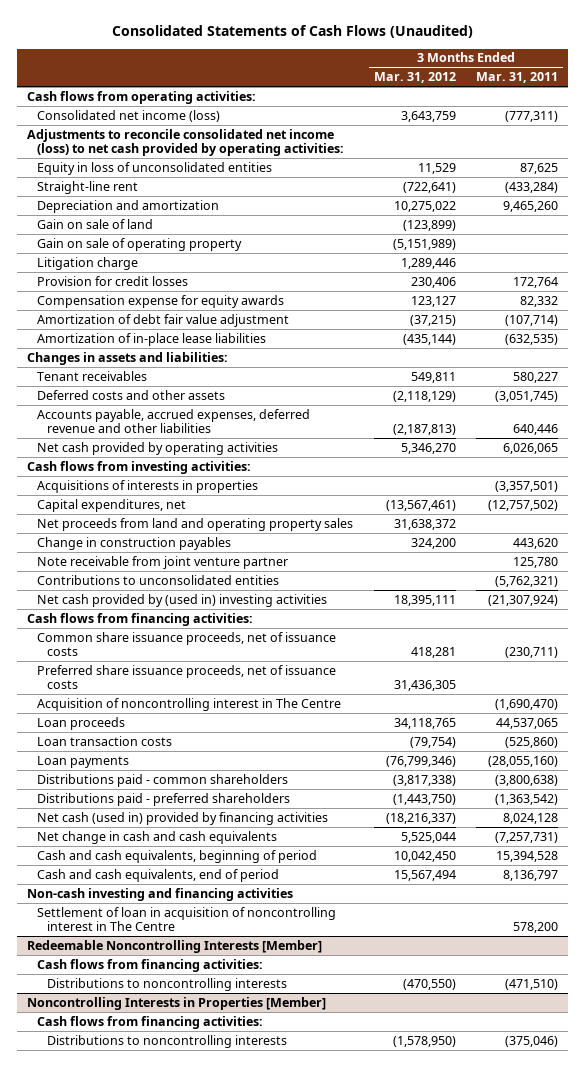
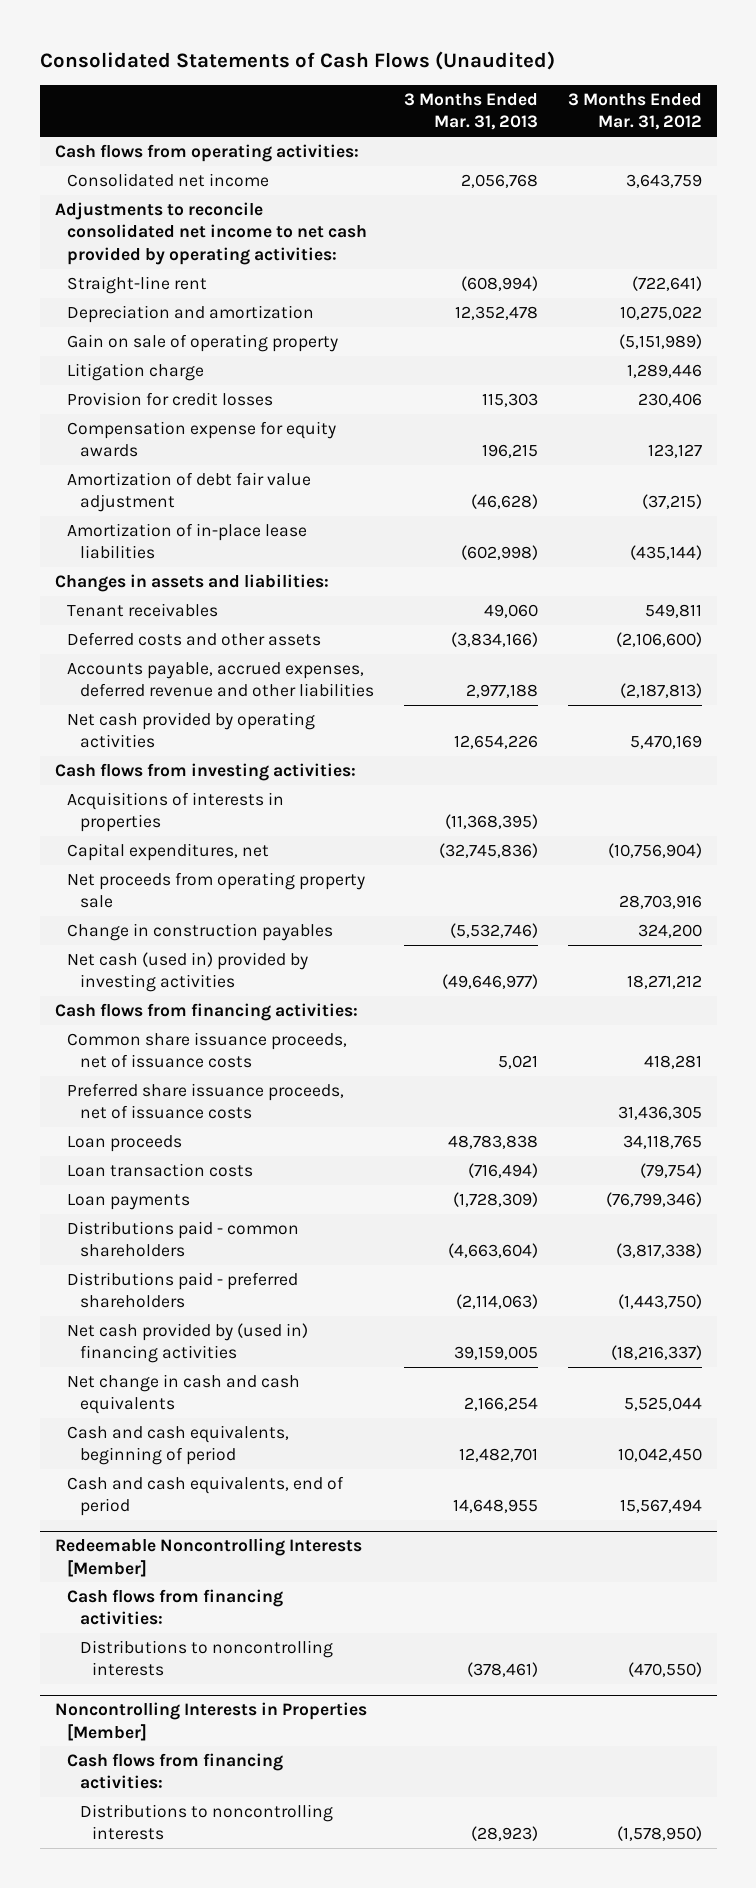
[476,72,559,84] Mar. 31, 2011 -> none
none -> [403,93,538,131] 3 Months Ended Mar. 31, 2013
[37,161,273,175] Equity in loss of unconsolidated entities -> none
[37,109,221,122] Consolidated net income (loss) -> [67,173,270,188] Consolidated net income
[27,128,345,157] Adjustments to reconcile consolidated net income (loss) to net cash provided by operating activities: -> [54,202,368,265] Adjustments to reconcile consolidated net income to net cash provided by operating activities:
[37,218,154,229] Gain on sale of land -> none
[392,390,456,402] (2,118,129) -> [615,632,702,648] (2,106,600)
[400,442,456,454] 5,346,270 -> [629,735,702,750] 5,470,169
[385,499,456,511] (13,567,461) -> [607,843,702,859] (10,756,904)
[37,517,354,531] Net proceeds from land and operating property sales -> [67,872,366,909] Net proceeds from operating property sale
[393,518,456,530] 31,638,372 -> [618,895,702,910] 28,703,916
[37,555,289,569] Note receivable from joint venture partner -> none
[37,574,280,585] Contributions to unconsolidated entities -> none
[37,593,328,607] Net cash provided by (used in) investing activities -> [67,952,309,993] Net cash (used in) provided by investing activities
[393,594,456,606] 18,395,111 -> [626,975,702,990] 18,271,212
[37,697,342,711] Acquisition of noncontrolling interest in The Centre -> none
[37,811,329,825] Net cash (used in) provided by financing activities -> [67,1323,309,1364] Net cash provided by (used in) financing activities
[27,887,294,901] Non-cash investing and financing activities -> none
[37,906,337,932] Settlement of loan in acquisition of noncontrolling interest in The Centre -> none

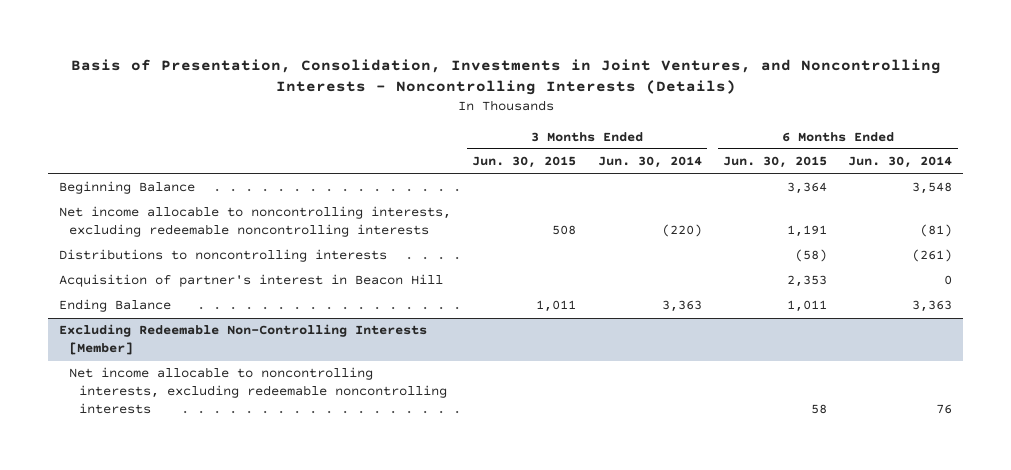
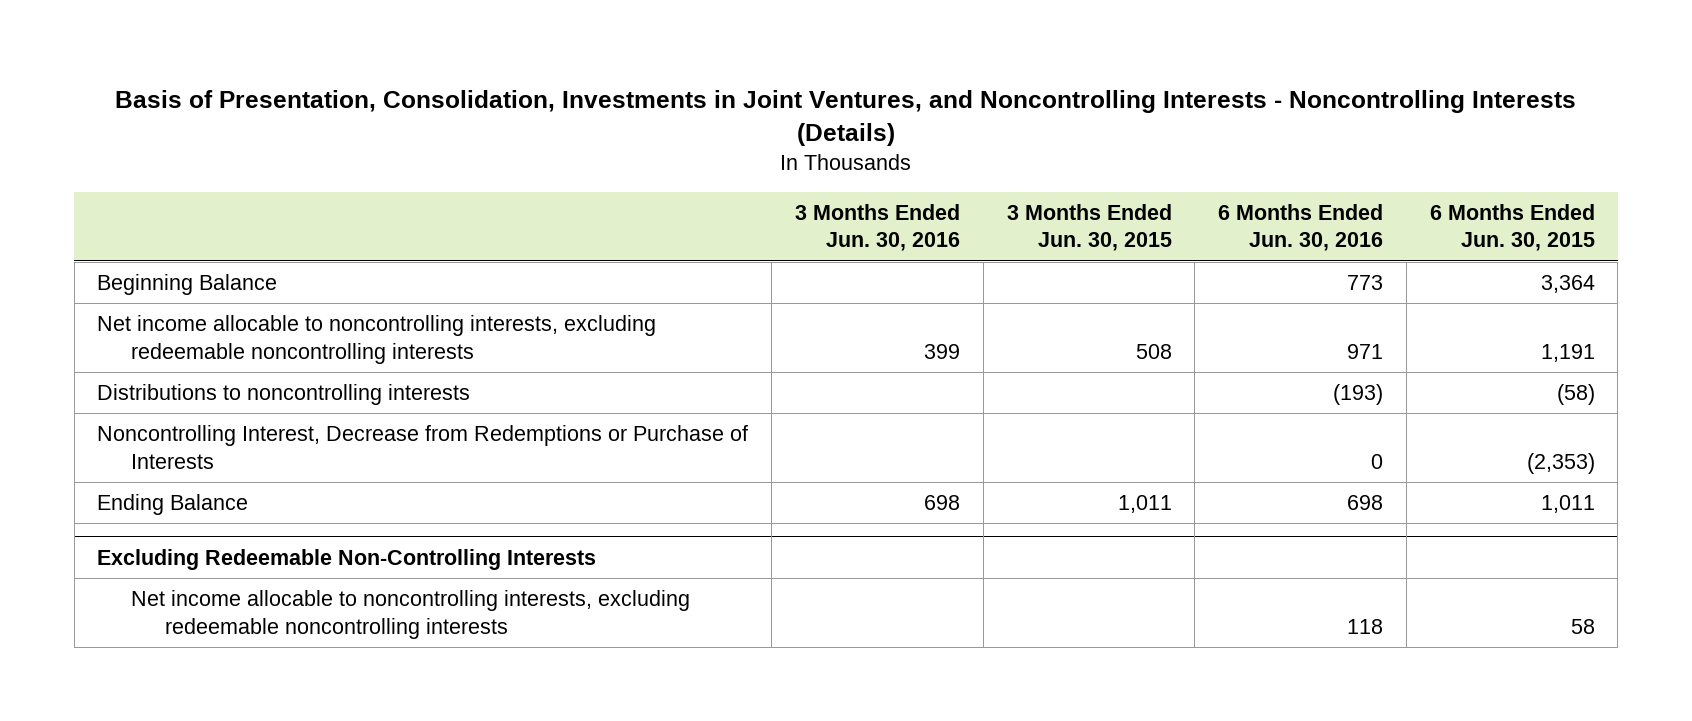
[597,156,702,169] Jun. 30, 2014 -> none
[848,156,953,169] Jun. 30, 2014 -> none
none -> [795,203,961,252] 3 Months Ended Jun. 30, 2016
none -> [1218,203,1384,252] 6 Months Ended Jun. 30, 2016
[58,274,443,288] Acquisition of partner's interest in Beacon Hill -> none
none -> [97,425,749,469] Noncontrolling Interest, Decrease from Redemptions or Purchase of Interests
[58,324,427,356] Excluding Redeemable Non-Controlling Interests [Member] -> [97,548,597,570] Excluding Redeemable Non-Controlling Interests

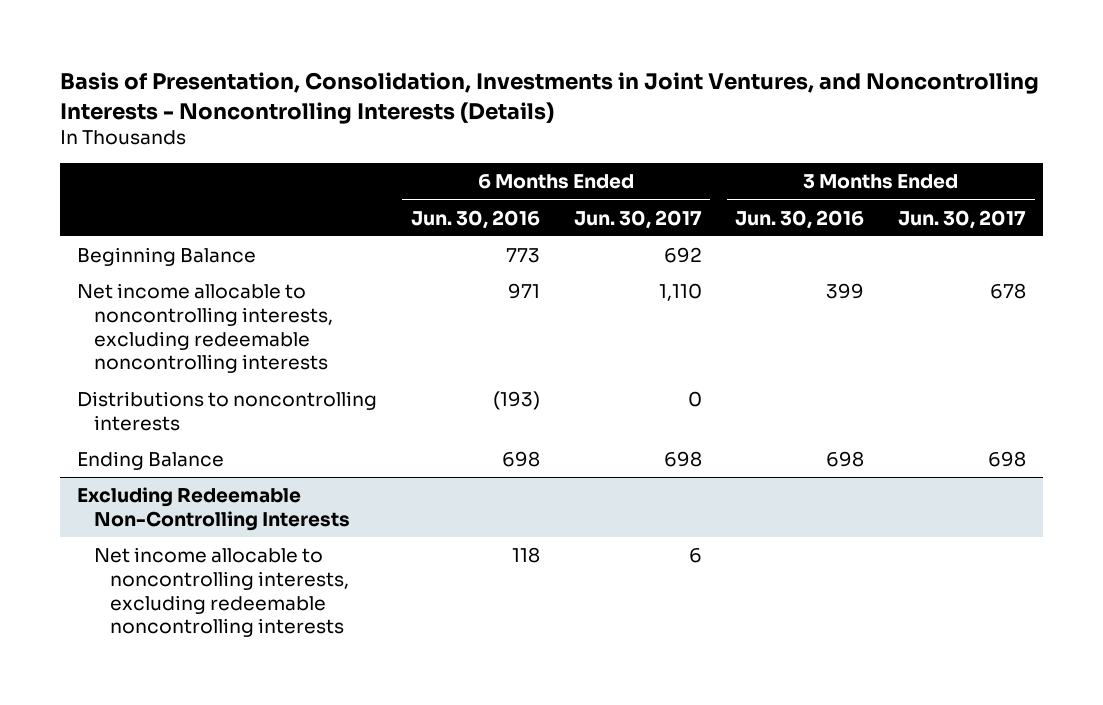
[1006,203,1172,252] 3 Months Ended Jun. 30, 2015 -> none
[1429,203,1595,252] 6 Months Ended Jun. 30, 2015 -> none
none -> [573,209,702,229] Jun. 30, 2017
none -> [898,209,1027,229] Jun. 30, 2017
[97,425,749,469] Noncontrolling Interest, Decrease from Redemptions or Purchase of Interests -> none

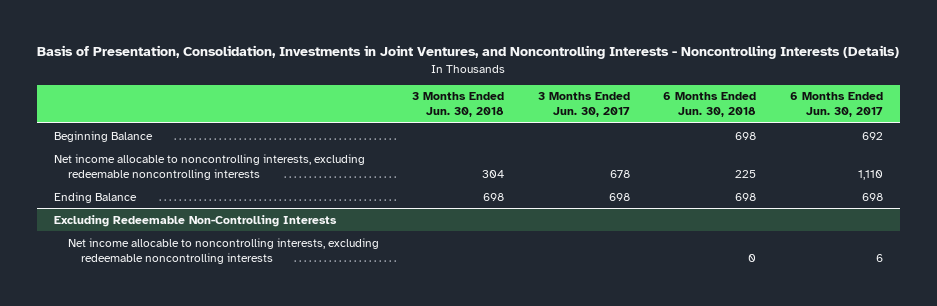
[410,209,540,229] Jun. 30, 2016 -> none
[735,209,865,229] Jun. 30, 2016 -> none
none -> [412,92,505,118] 3 Months Ended Jun. 30, 2018
none -> [663,92,757,118] 6 Months Ended Jun. 30, 2018
[76,391,377,431] Distributions to noncontrolling interests -> none

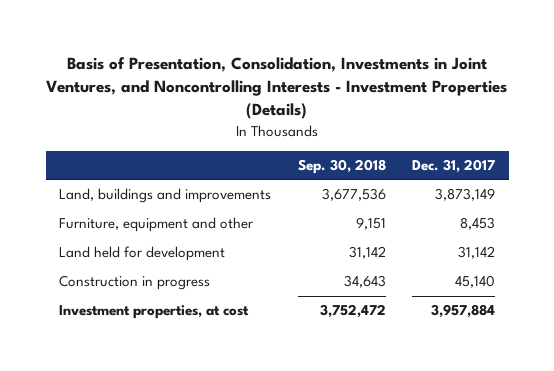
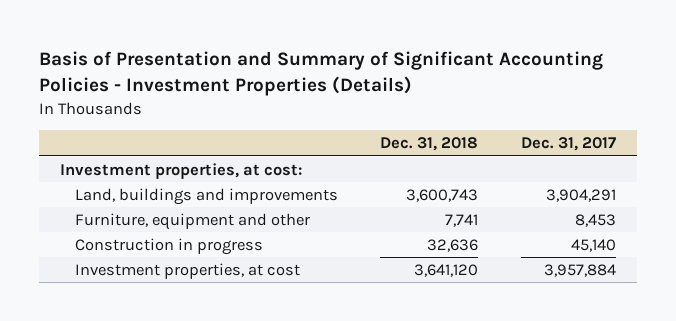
[46,56,508,120] Basis of Presentation, Consolidation, Investments in Joint Ventures, and Noncontrolling Interests - Investment Properties (Details) -> [39,51,604,97] Basis of Presentation and Summary of Significant Accounting Policies - Investment Properties (Details)
[297,158,386,174] Sep. 30, 2018 -> none
none -> [380,137,479,152] Dec. 31, 2018
none -> [60,162,303,179] Investment properties, at cost:
[435,188,496,202] 3,873,149 -> [545,188,616,202] 3,904,291
[59,246,226,262] Land held for development -> none

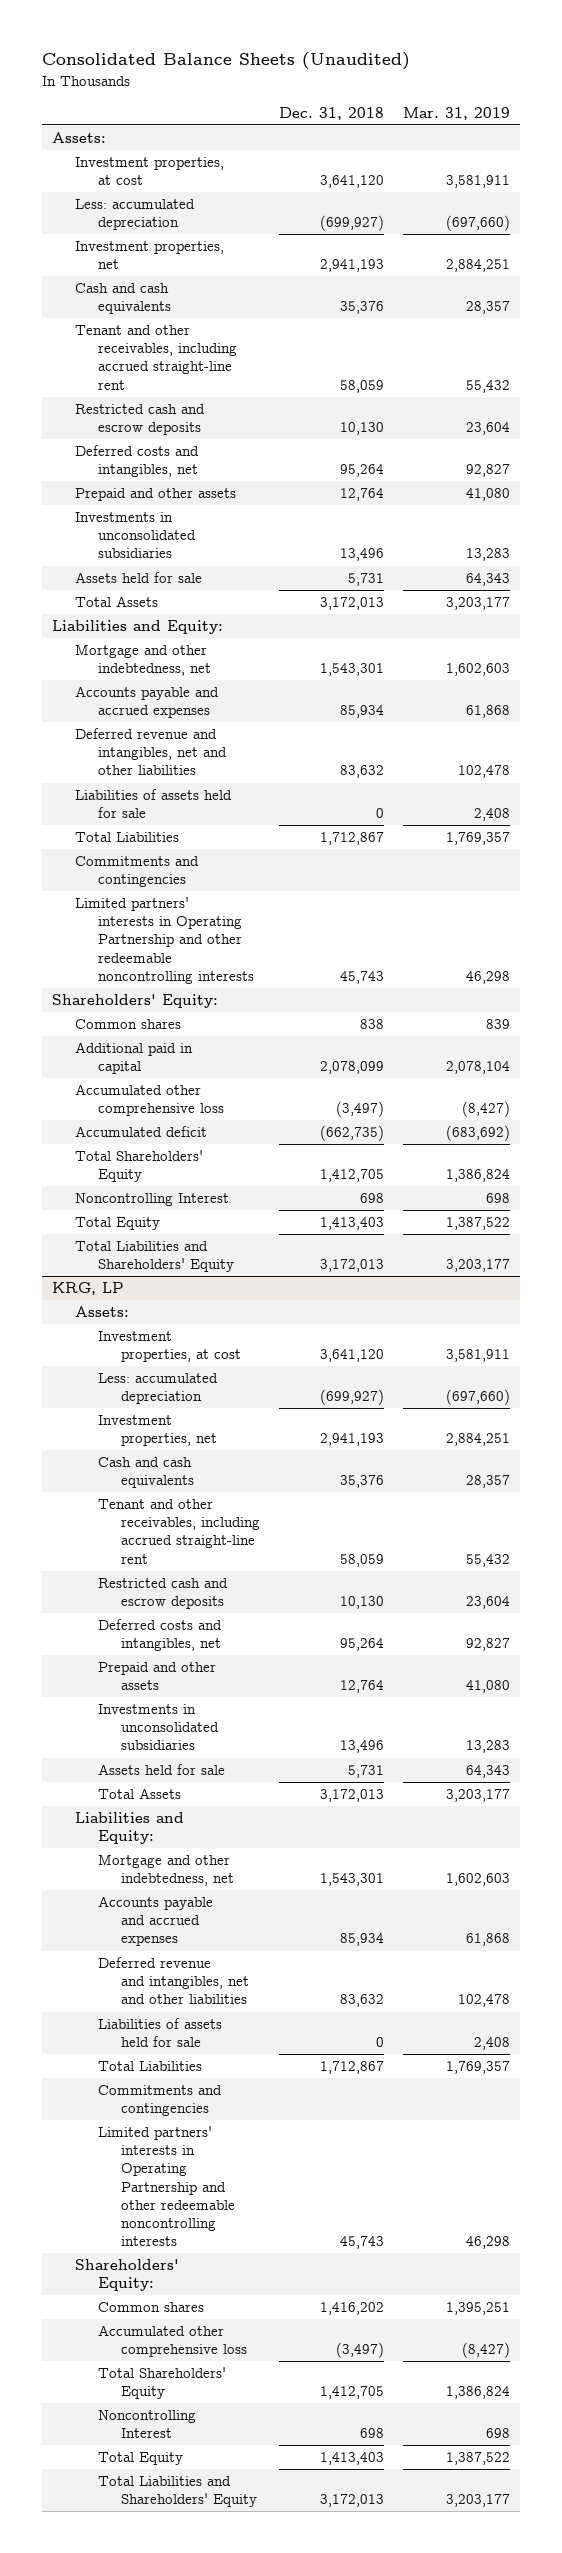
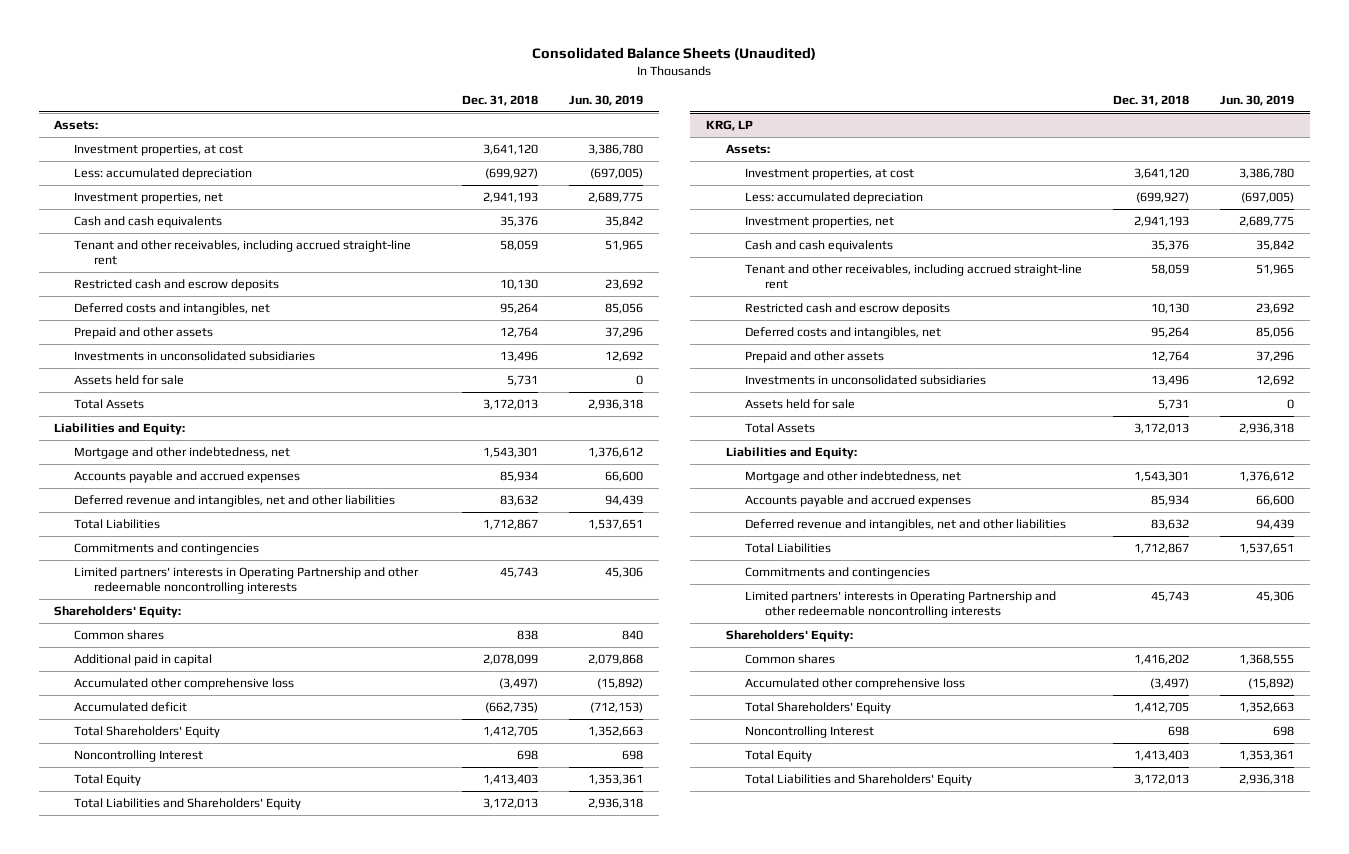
[403,106,511,120] Mar. 31, 2019 -> none
none -> [569,94,644,106] Jun. 30, 2019
[75,789,233,819] Liabilities of assets held for sale -> none
[98,2018,223,2048] Liabilities of assets held for sale -> none

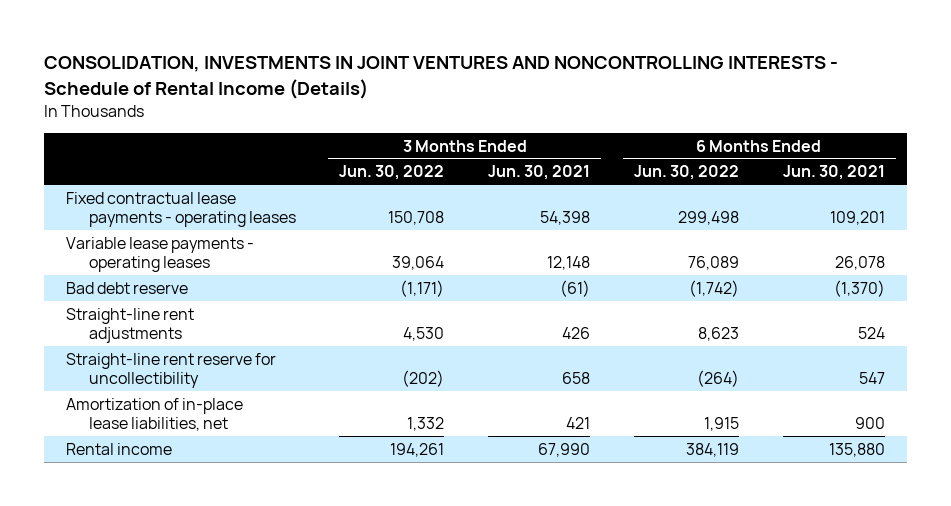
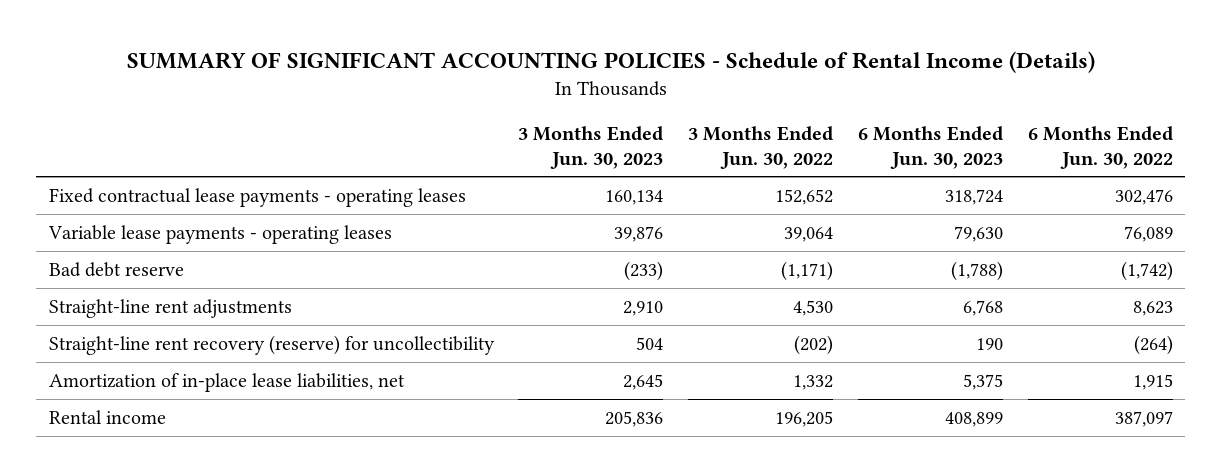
[44,56,839,99] CONSOLIDATION, INVESTMENTS IN JOINT VENTURES AND NONCONTROLLING INTERESTS - Schedule of Rental Income (Details) -> [126,50,1095,73] SUMMARY OF SIGNIFICANT ACCOUNTING POLICIES - Schedule of Rental Income (Details)
[488,165,591,181] Jun. 30, 2021 -> none
[782,165,885,181] Jun. 30, 2021 -> none
none -> [518,125,664,169] 3 Months Ended Jun. 30, 2023
none -> [857,125,1003,169] 6 Months Ended Jun. 30, 2023
[388,210,445,225] 150,708 -> [775,188,834,205] 152,652
[677,210,739,225] 299,498 -> [1114,188,1173,205] 302,476
[66,352,277,388] Straight-line rent reserve for uncollectibility -> [48,334,495,355] Straight-line rent recovery (reserve) for uncollectibility
[390,442,445,457] 194,261 -> [775,410,834,427] 196,205
[685,442,739,457] 384,119 -> [1114,410,1173,427] 387,097

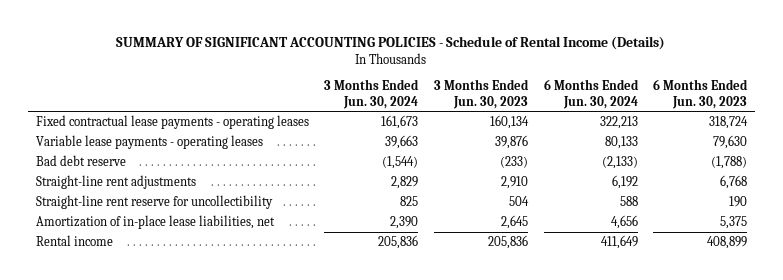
[688,125,834,169] 3 Months Ended Jun. 30, 2022 -> none
[1027,125,1173,169] 6 Months Ended Jun. 30, 2022 -> none
none -> [324,79,420,109] 3 Months Ended Jun. 30, 2024
none -> [543,79,639,109] 6 Months Ended Jun. 30, 2024
[48,334,495,355] Straight-line rent recovery (reserve) for uncollectibility -> [35,195,273,210] Straight-line rent reserve for uncollectibility

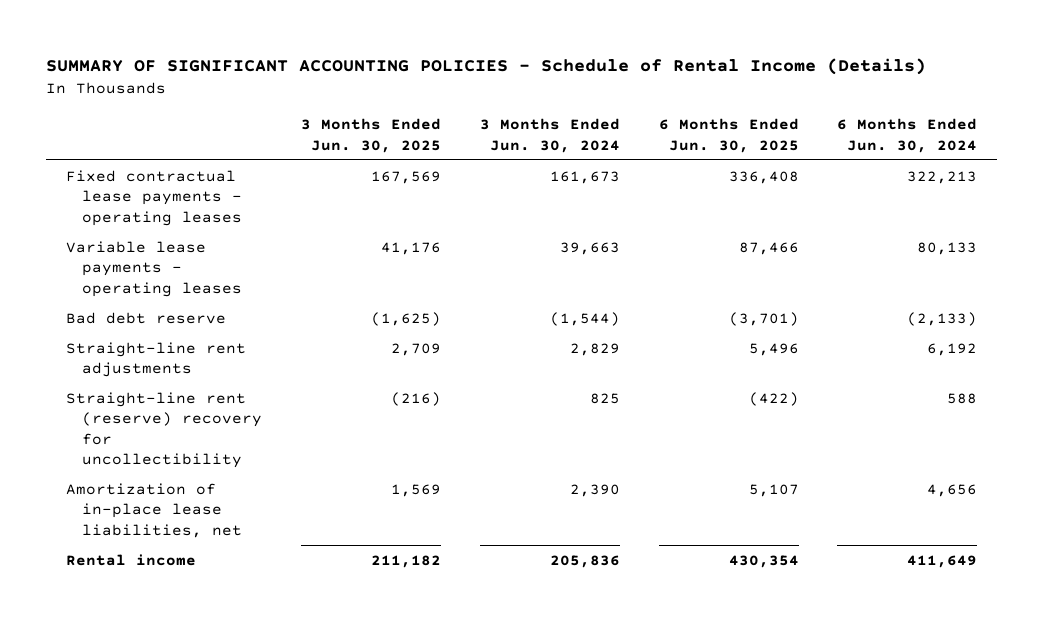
[433,79,529,109] 3 Months Ended Jun. 30, 2023 -> none
[653,79,749,109] 6 Months Ended Jun. 30, 2023 -> none
none -> [301,118,442,153] 3 Months Ended Jun. 30, 2025
none -> [658,118,799,153] 6 Months Ended Jun. 30, 2025
[35,195,273,210] Straight-line rent reserve for uncollectibility -> [65,391,263,469] Straight-line rent (reserve) recovery for uncollectibility

